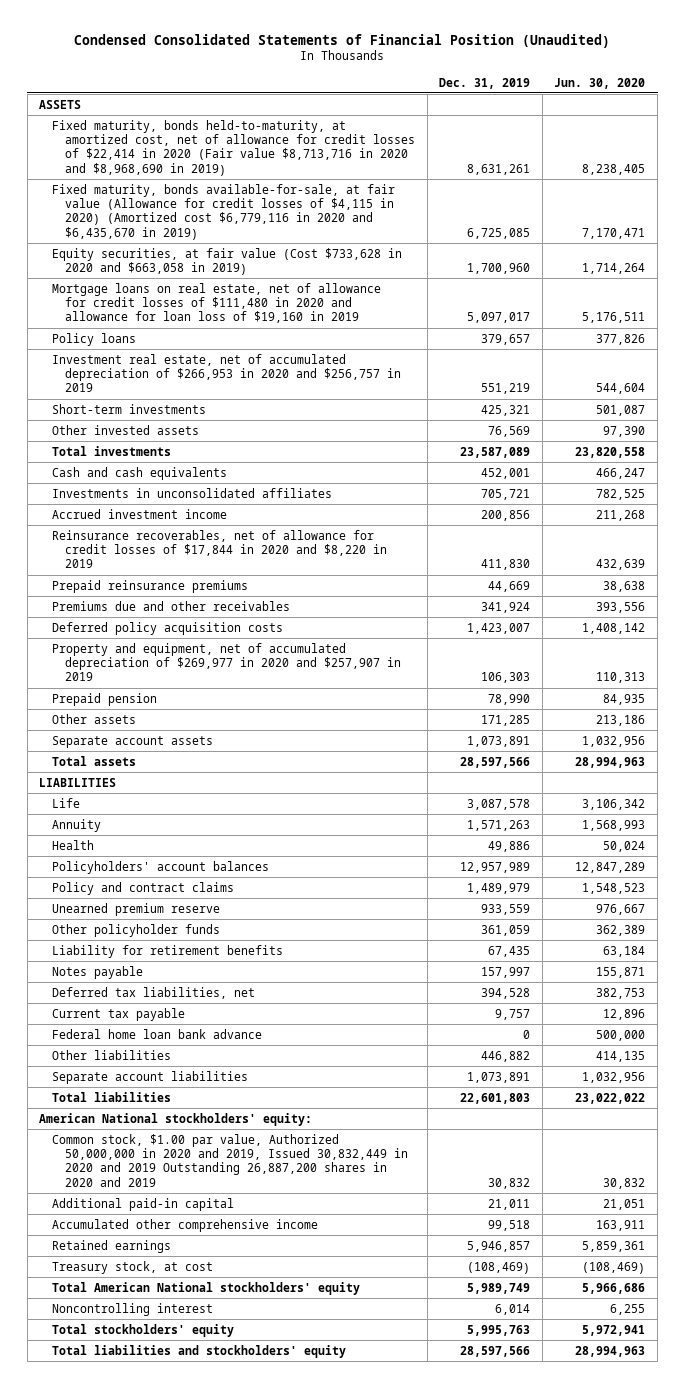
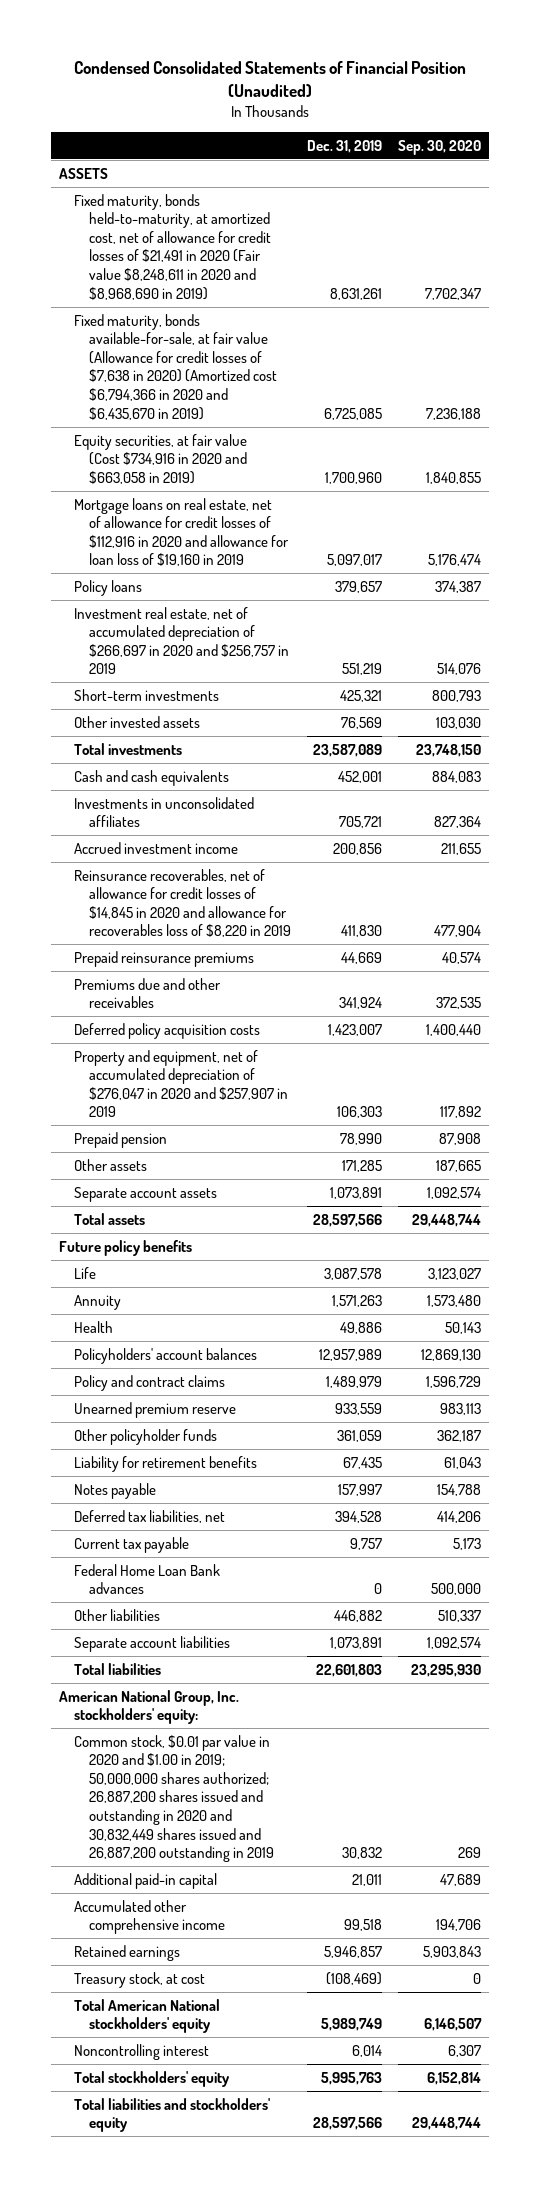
[554,77,646,89] Jun. 30, 2020 -> none
none -> [398,139,482,155] Sep. 30, 2020
[52,119,416,176] Fixed maturity, bonds held-to-maturity, at amortized cost, net of allowance for credit losses of $22,414 in 2020 (Fair value $8,713,716 in 2020 and $8,968,690 in 2019) -> [73,193,271,300] Fixed maturity, bonds held-to-maturity, at amortized cost, net of allowance for credit losses of $21,491 in 2020 (Fair value $8,248,611 in 2020 and $8,968,690 in 2019)
[52,183,396,240] Fixed maturity, bonds available-for-sale, at fair value (Allowance for credit losses of $4,115 in 2020) (Amortized cost $6,779,116 in 2020 and $6,435,670 in 2019) -> [73,313,277,420] Fixed maturity, bonds available-for-sale, at fair value (Allowance for credit losses of $7,638 in 2020) (Amortized cost $6,794,366 in 2020 and $6,435,670 in 2019)
[52,247,403,276] Equity securities, at fair value (Cost $733,628 in 2020 and $663,058 in 2019) -> [73,433,247,484] Equity securities, at fair value (Cost $734,916 in 2020 and $663,058 in 2019)
[52,282,382,324] Mortgage loans on real estate, net of allowance for credit losses of $111,480 in 2020 and allowance for loan loss of $19,160 in 2019 -> [73,497,289,567] Mortgage loans on real estate, net of allowance for credit losses of $112,916 in 2020 and allowance for loan loss of $19,160 in 2019
[52,353,402,393] Investment real estate, net of accumulated depreciation of $266,953 in 2020 and $256,757 in 2019 -> [73,606,289,675] Investment real estate, net of accumulated depreciation of $266,697 in 2020 and $256,757 in 2019
[52,529,388,569] Reinsurance recoverables, net of allowance for credit losses of $17,844 in 2020 and $8,220 in 2019 -> [73,868,291,938] Reinsurance recoverables, net of allowance for credit losses of $14,845 in 2020 and allowance for recoverables loss of $8,220 in 2019
[52,642,402,682] Property and equipment, net of accumulated depreciation of $269,977 in 2020 and $257,907 in 2019 -> [73,1049,288,1118] Property and equipment, net of accumulated depreciation of $276,047 in 2020 and $257,907 in 2019
[39,777,117,787] LIABILITIES -> none
none -> [58,1239,192,1256] Future policy benefits
[52,1028,263,1039] Federal home loan bank advance -> [73,1563,220,1595] Federal Home Loan Bank advances
[39,1112,313,1126] American National stockholders' equity: -> [58,1689,239,1725] American National Group, Inc. stockholders' equity:
[52,1133,409,1187] Common stock, $1.00 par value, Authorized 50,000,000 in 2020 and 2019, Issued 30,832,449 in 2020 and 2019 Outstanding 26,887,200 shares in 2020 and 2019 -> [73,1734,274,1863] Common stock, $0.01 par value in 2020 and $1.00 in 2019; 50,000,000 shares authorized; 26,887,200 shares issued and outstanding in 2020 and 30,832,449 shares issued and 26,887,200 outstanding in 2019

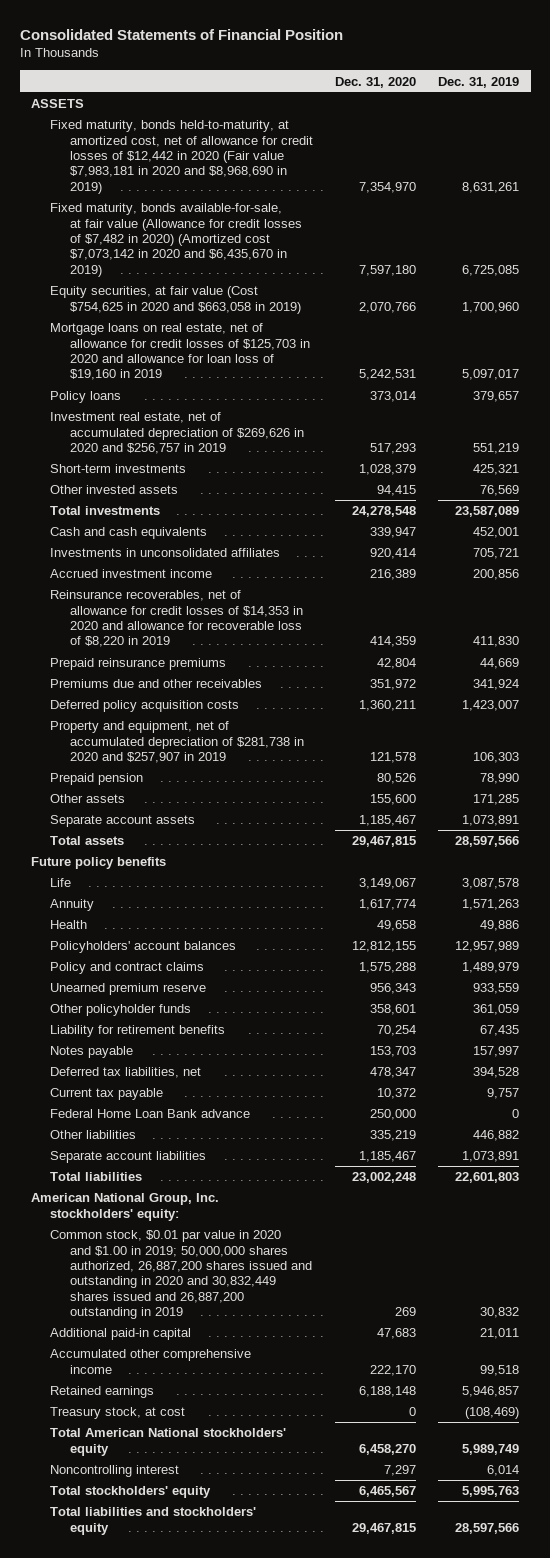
[74,60,467,98] Condensed Consolidated Statements of Financial Position (Unaudited) -> [19,28,343,40] Consolidated Statements of Financial Position
[398,139,482,155] Sep. 30, 2020 -> none
none -> [335,76,417,88] Dec. 31, 2020
[73,193,271,300] Fixed maturity, bonds held-to-maturity, at amortized cost, net of allowance for credit losses of $21,491 in 2020 (Fair value $8,248,611 in 2020 and $8,968,690 in 2019) -> [50,120,314,194] Fixed maturity, bonds held-to-maturity, at amortized cost, net of allowance for credit losses of $12,442 in 2020 (Fair value $7,983,181 in 2020 and $8,968,690 in 2019)
[73,313,277,420] Fixed maturity, bonds available-for-sale, at fair value (Allowance for credit losses of $7,638 in 2020) (Amortized cost $6,794,366 in 2020 and $6,435,670 in 2019) -> [50,203,303,277] Fixed maturity, bonds available-for-sale, at fair value (Allowance for credit losses of $7,482 in 2020) (Amortized cost $7,073,142 in 2020 and $6,435,670 in 2019)
[73,433,247,484] Equity securities, at fair value (Cost $734,916 in 2020 and $663,058 in 2019) -> [50,286,302,314] Equity securities, at fair value (Cost $754,625 in 2020 and $663,058 in 2019)
[73,497,289,567] Mortgage loans on real estate, net of allowance for credit losses of $112,916 in 2020 and allowance for loan loss of $19,160 in 2019 -> [50,323,311,381] Mortgage loans on real estate, net of allowance for credit losses of $125,703 in 2020 and allowance for loan loss of $19,160 in 2019
[73,606,289,675] Investment real estate, net of accumulated depreciation of $266,697 in 2020 and $256,757 in 2019 -> [50,412,305,454] Investment real estate, net of accumulated depreciation of $269,626 in 2020 and $256,757 in 2019
[73,868,291,938] Reinsurance recoverables, net of allowance for credit losses of $14,845 in 2020 and allowance for recoverables loss of $8,220 in 2019 -> [50,590,304,648] Reinsurance recoverables, net of allowance for credit losses of $14,353 in 2020 and allowance for recoverable loss of $8,220 in 2019
[73,1049,288,1118] Property and equipment, net of accumulated depreciation of $276,047 in 2020 and $257,907 in 2019 -> [50,721,305,763] Property and equipment, net of accumulated depreciation of $281,738 in 2020 and $257,907 in 2019
[73,1563,220,1595] Federal Home Loan Bank advances -> [50,1109,251,1119] Federal Home Loan Bank advance
[73,1734,274,1863] Common stock, $0.01 par value in 2020 and $1.00 in 2019; 50,000,000 shares authorized; 26,887,200 shares issued and outstanding in 2020 and 30,832,449 shares issued and 26,887,200 outstanding in 2019 -> [50,1230,313,1320] Common stock, $0.01 par value in 2020 and $1.00 in 2019; 50,000,000 shares authorized, 26,887,200 shares issued and outstanding in 2020 and 30,832,449 shares issued and 26,887,200 outstanding in 2019

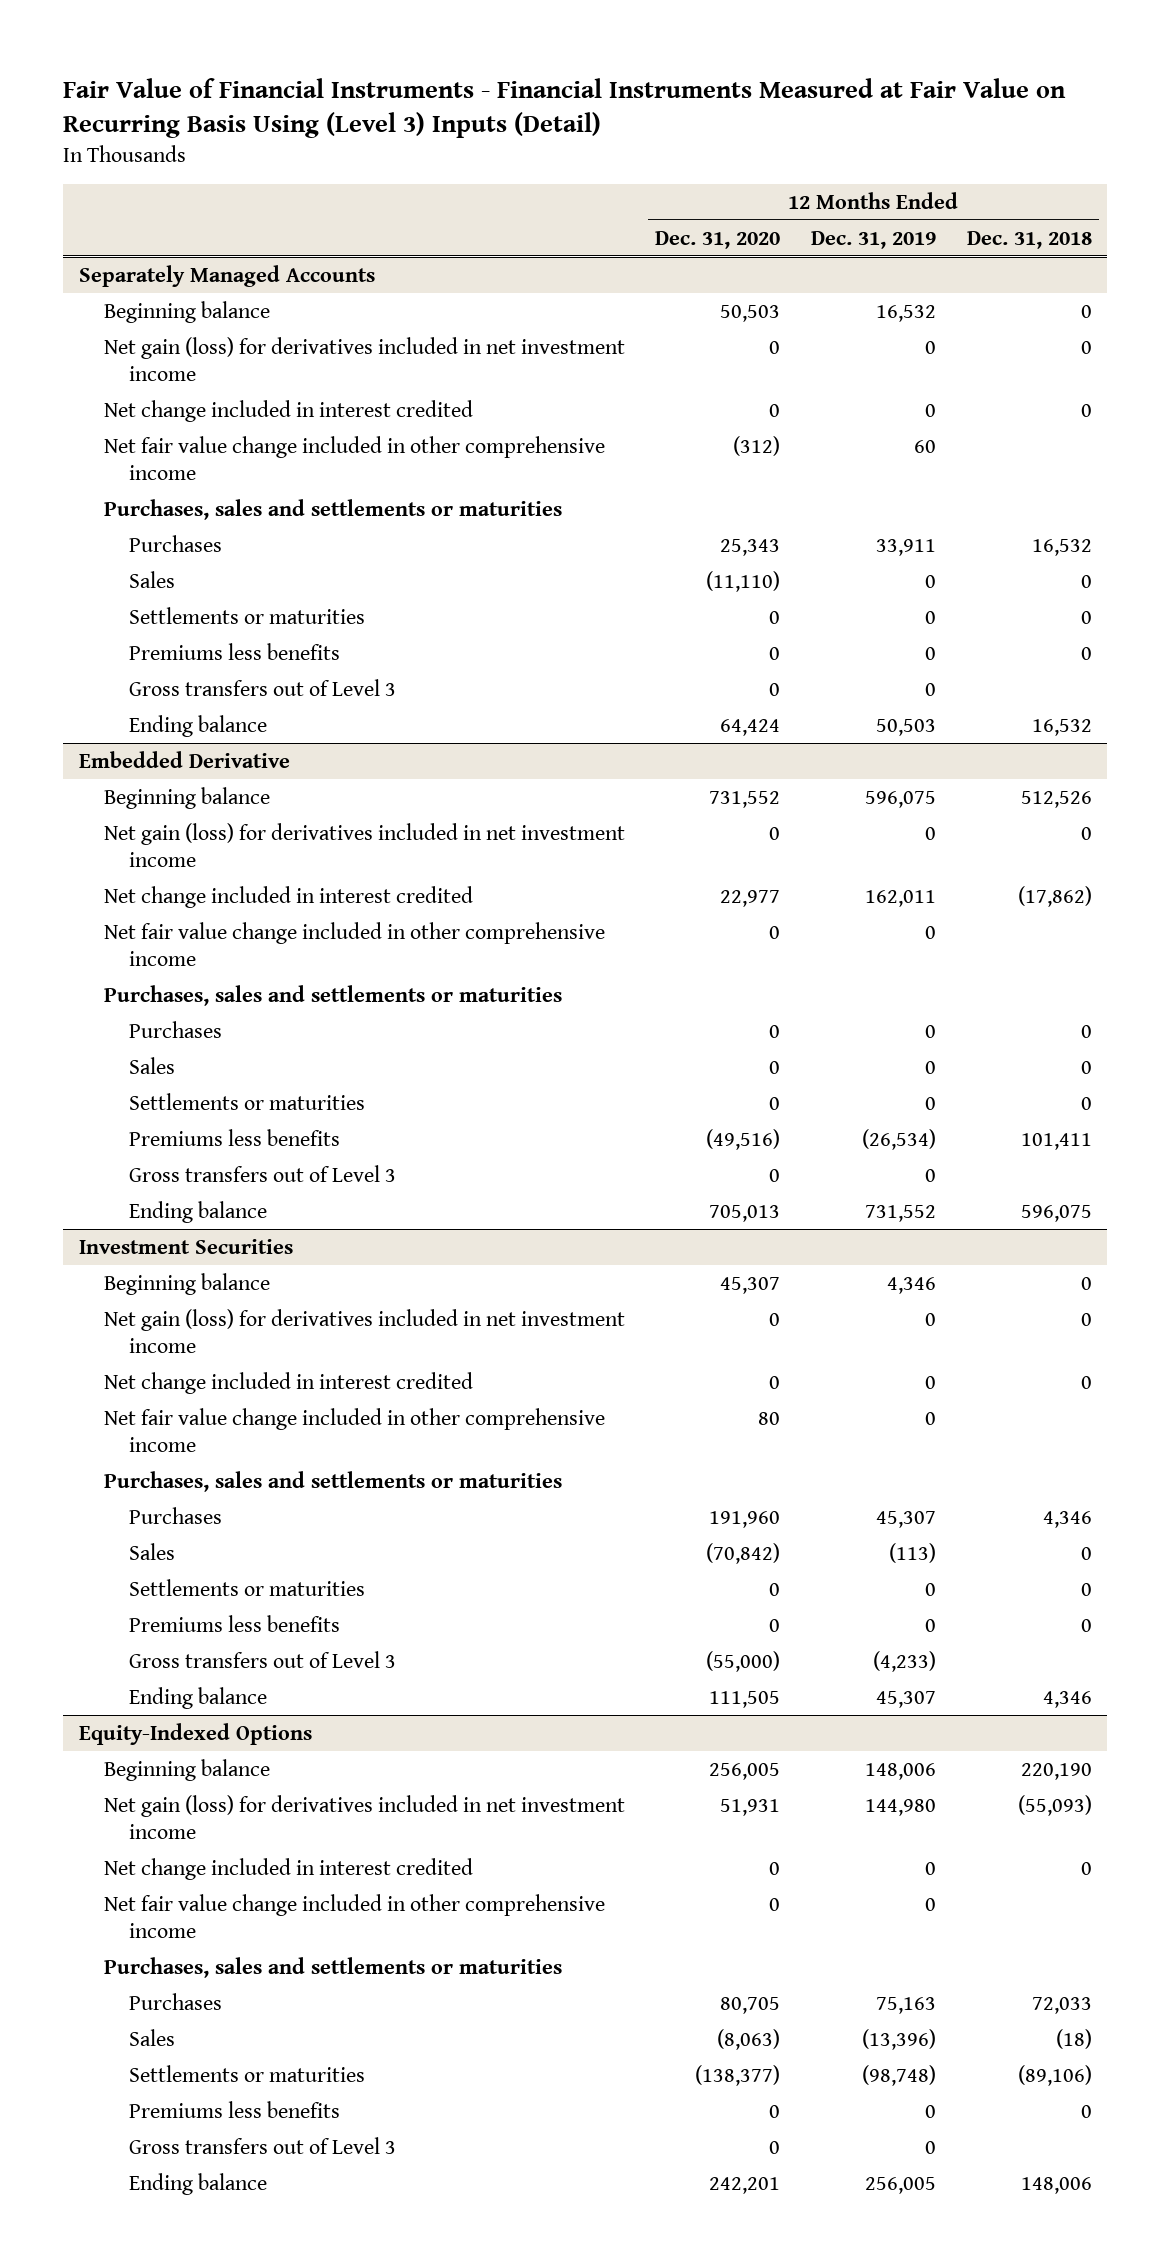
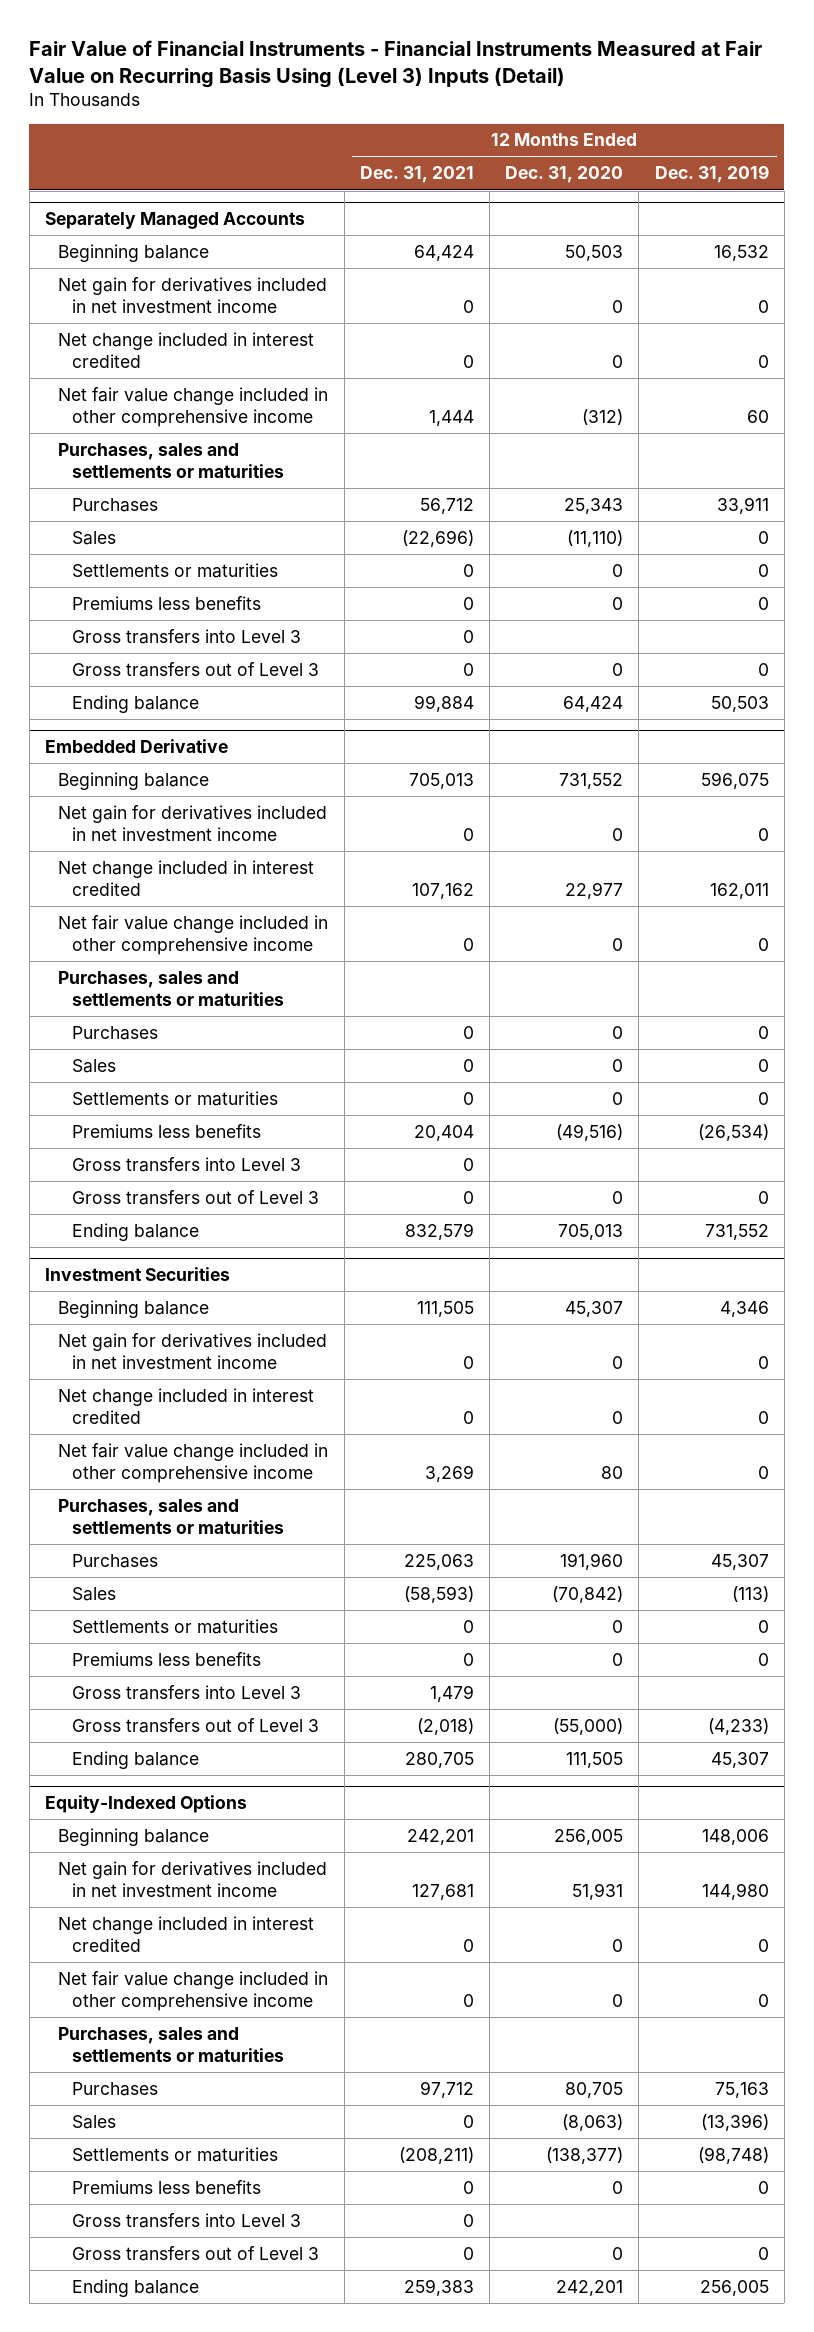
[966,230,1092,249] Dec. 31, 2018 -> none
none -> [359,166,474,184] Dec. 31, 2021
[103,336,625,382] Net gain (loss) for derivatives included in net investment income -> [58,276,328,314] Net gain for derivatives included in net investment income
none -> [71,628,301,644] Gross transfers into Level 3
[103,822,625,868] Net gain (loss) for derivatives included in net investment income -> [58,804,328,842] Net gain for derivatives included in net investment income
none -> [71,1156,301,1172] Gross transfers into Level 3
[103,1308,625,1354] Net gain (loss) for derivatives included in net investment income -> [58,1332,328,1370] Net gain for derivatives included in net investment income
none -> [71,1684,301,1700] Gross transfers into Level 3
[103,1794,625,1840] Net gain (loss) for derivatives included in net investment income -> [58,1860,328,1898] Net gain for derivatives included in net investment income
none -> [71,2212,301,2228] Gross transfers into Level 3

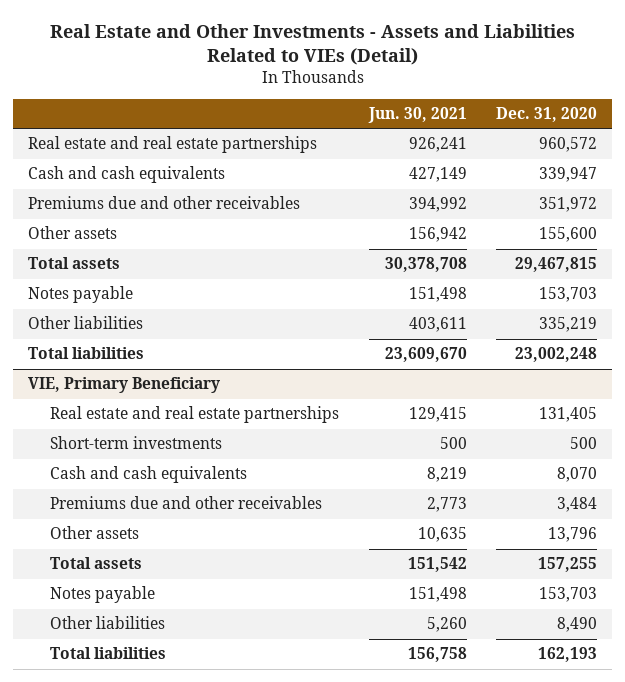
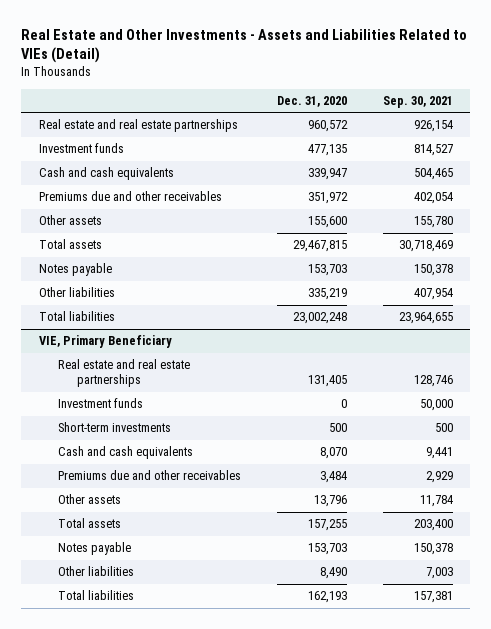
[367,107,467,124] Jun. 30, 2021 -> none
none -> [382,95,453,108] Sep. 30, 2021
none -> [38,143,124,154] Investment funds
none -> [58,398,144,409] Investment funds

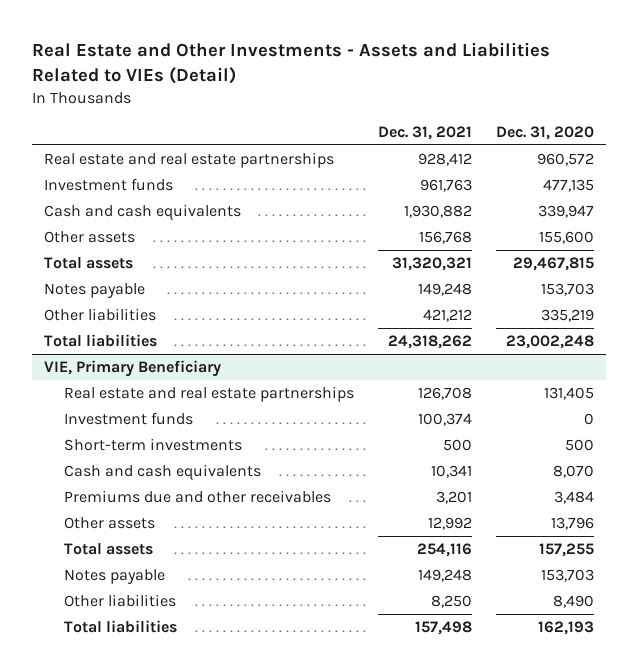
[382,95,453,108] Sep. 30, 2021 -> none
none -> [377,125,472,140] Dec. 31, 2021
[38,191,222,202] Premiums due and other receivables -> none

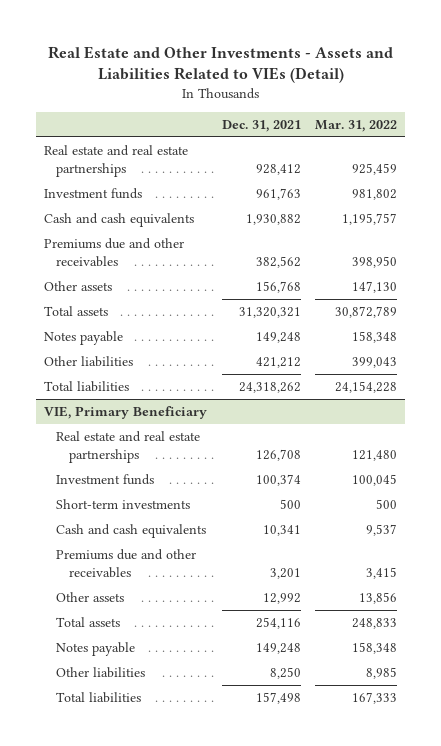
[495,125,594,140] Dec. 31, 2020 -> none
none -> [315,119,398,132] Mar. 31, 2022
none -> [43,238,184,268] Premiums due and other receivables

